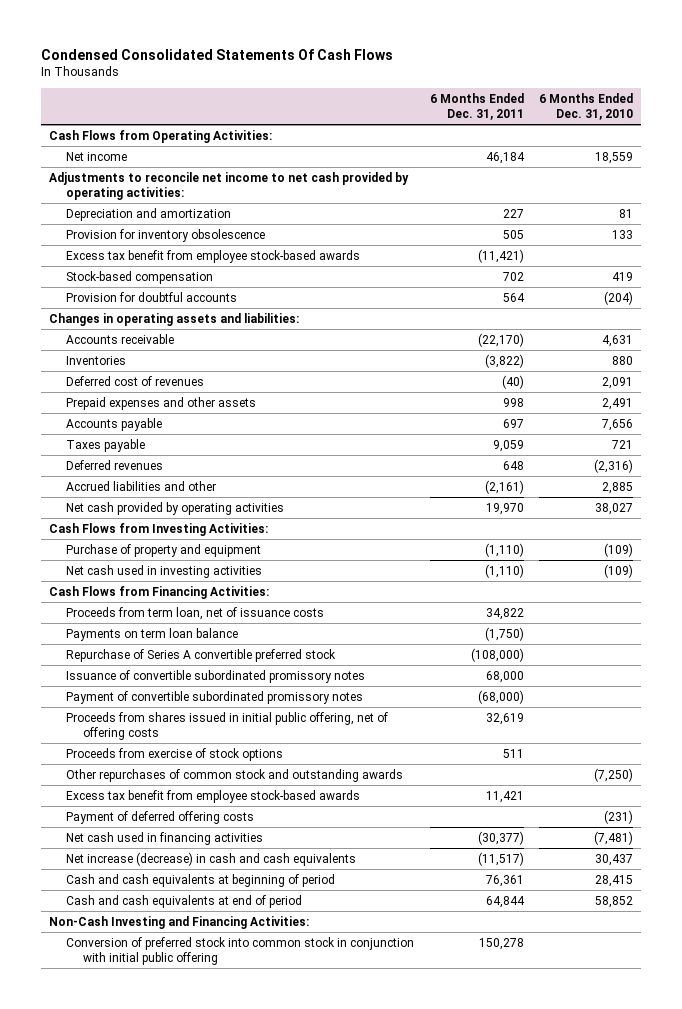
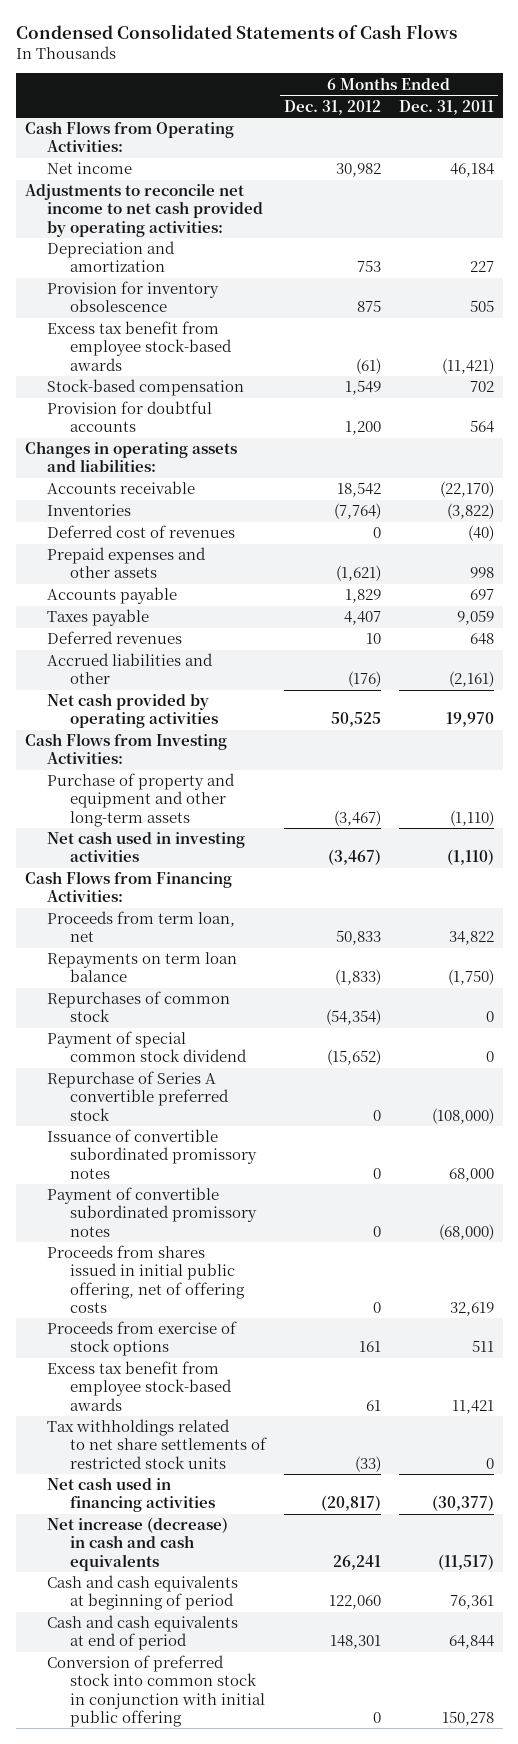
[41,49,394,61] Condensed Consolidated Statements Of Cash Flows -> [15,23,457,39] Condensed Consolidated Statements of Cash Flows
[539,92,634,121] 6 Months Ended Dec. 31, 2010 -> none
none -> [284,99,382,115] Dec. 31, 2012
[66,543,262,557] Purchase of property and equipment -> [47,773,236,827] Purchase of property and equipment and other long-term assets
[66,606,325,620] Proceeds from term loan, net of issuance costs -> [47,911,236,943] Proceeds from term loan, net
[66,627,239,641] Payments on term loan balance -> [47,952,238,983] Repayments on term loan balance
none -> [47,991,231,1023] Repurchases of common stock
none -> [47,1031,248,1063] Payment of special common stock dividend
[66,768,404,782] Other repurchases of common stock and outstanding awards -> none
[66,810,255,824] Payment of deferred offering costs -> none
none -> [47,1419,268,1469] Tax withholdings related to net share settlements of restricted stock units
[49,915,310,929] Non-Cash Investing and Financing Activities: -> none

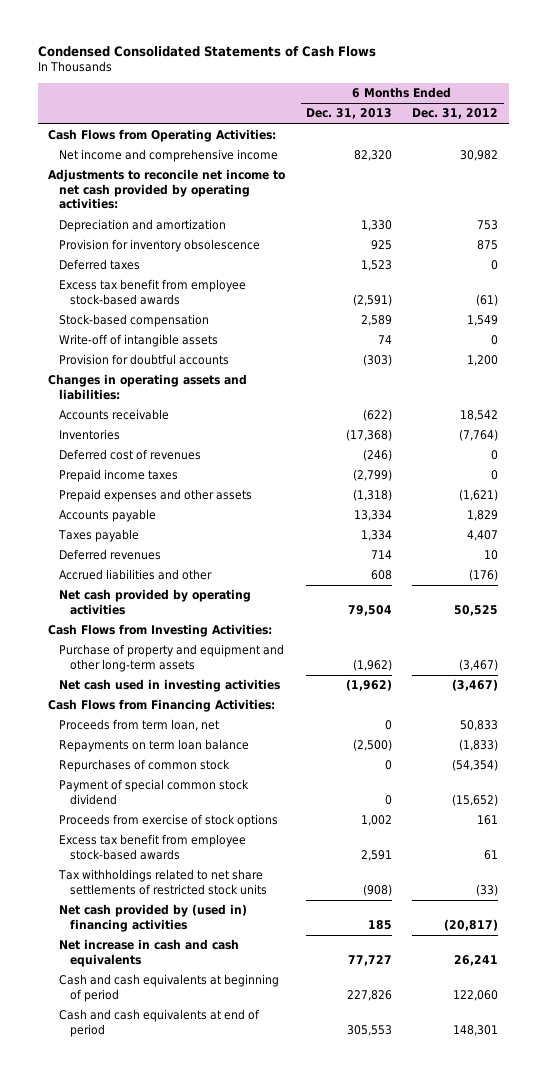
[398,99,494,115] Dec. 31, 2011 -> none
none -> [305,108,392,120] Dec. 31, 2013
[47,162,133,175] Net income -> [59,149,279,163] Net income and comprehensive income
none -> [59,259,141,271] Deferred taxes
none -> [59,334,219,348] Write-off of intangible assets
none -> [59,469,179,483] Prepaid income taxes
[47,1071,230,1121] Repurchase of Series A convertible preferred stock -> none
[47,1129,258,1179] Issuance of convertible subordinated promissory notes -> none
[47,1187,258,1237] Payment of convertible subordinated promissory notes -> none
[47,1245,246,1313] Proceeds from shares issued in initial public offering, net of offering costs -> none
[47,1477,216,1513] Net cash used in financing activities -> [59,904,248,932] Net cash provided by (used in) financing activities
[47,1517,229,1571] Net increase (decrease) in cash and cash equivalents -> [59,939,240,967] Net increase in cash and cash equivalents
[47,1655,266,1727] Conversion of preferred stock into common stock in conjunction with initial public offering -> none

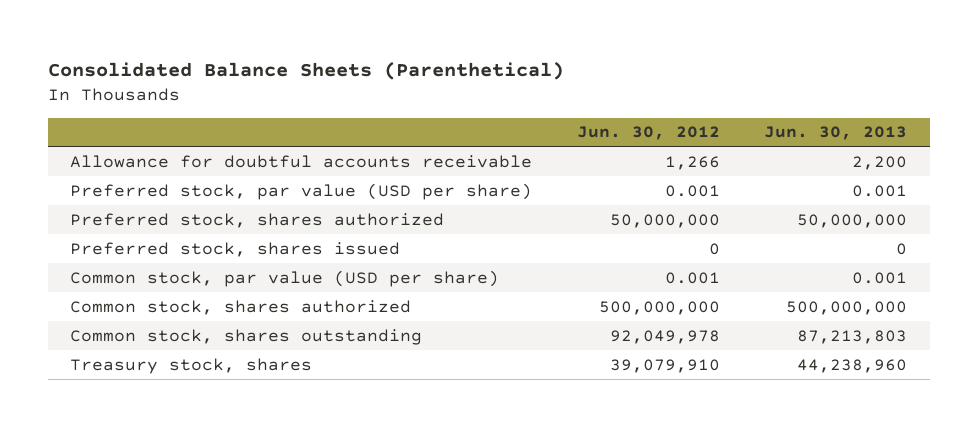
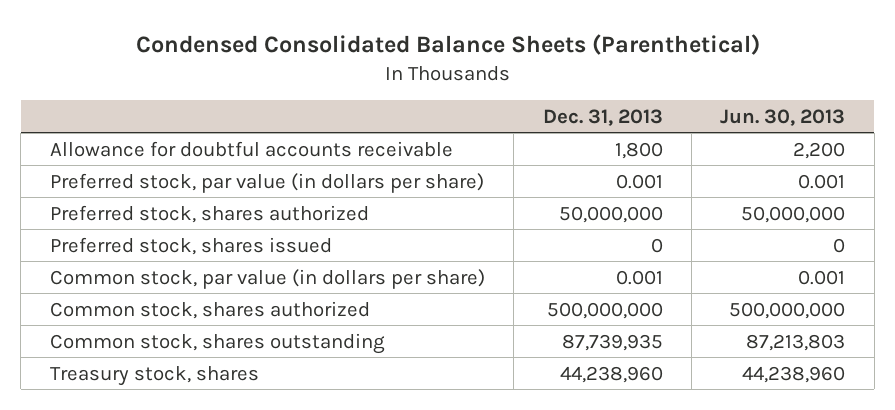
[47,61,564,80] Consolidated Balance Sheets (Parenthetical) -> [135,34,760,56] Condensed Consolidated Balance Sheets (Parenthetical)
[576,126,720,141] Jun. 30, 2012 -> none
none -> [542,108,663,126] Dec. 31, 2013
[70,182,533,200] Preferred stock, par value (USD per share) -> [49,172,484,193] Preferred stock, par value (in dollars per share)
[70,269,500,287] Common stock, par value (USD per share) -> [49,268,485,289] Common stock, par value (in dollars per share)

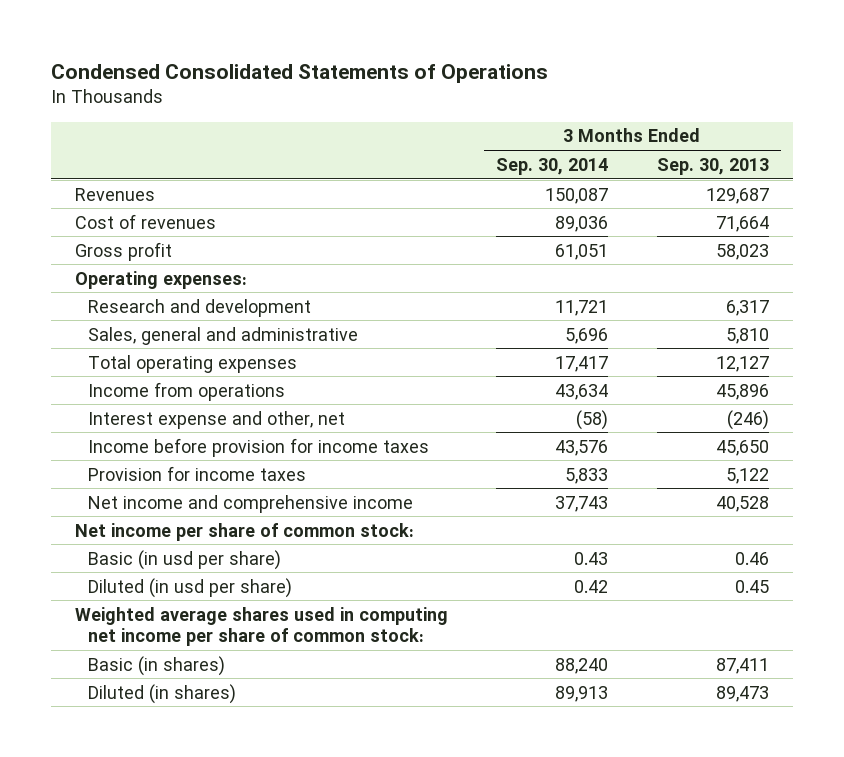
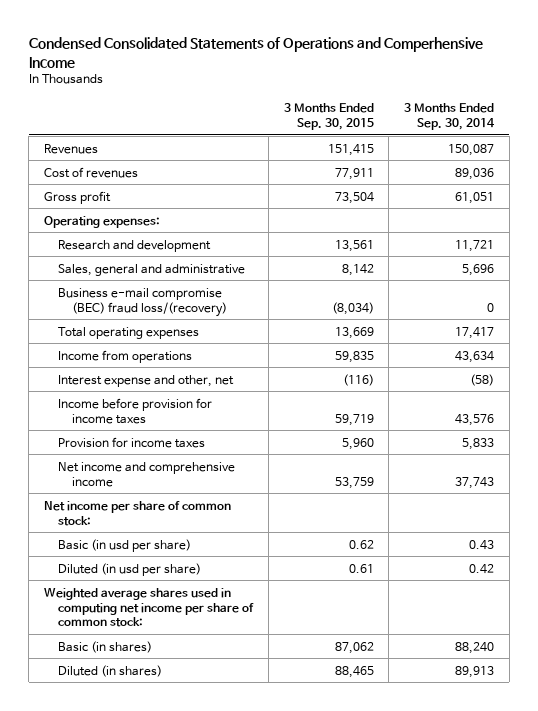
[50,63,548,83] Condensed Consolidated Statements of Operations -> [28,36,483,68] Condensed Consolidated Statements of Operations and Comperhensive Income
[656,157,769,175] Sep. 30, 2013 -> none
none -> [283,102,374,130] 3 Months Ended Sep. 30, 2015
none -> [58,287,228,317] Business e-mail compromise (BEC) fraud loss/(recovery)

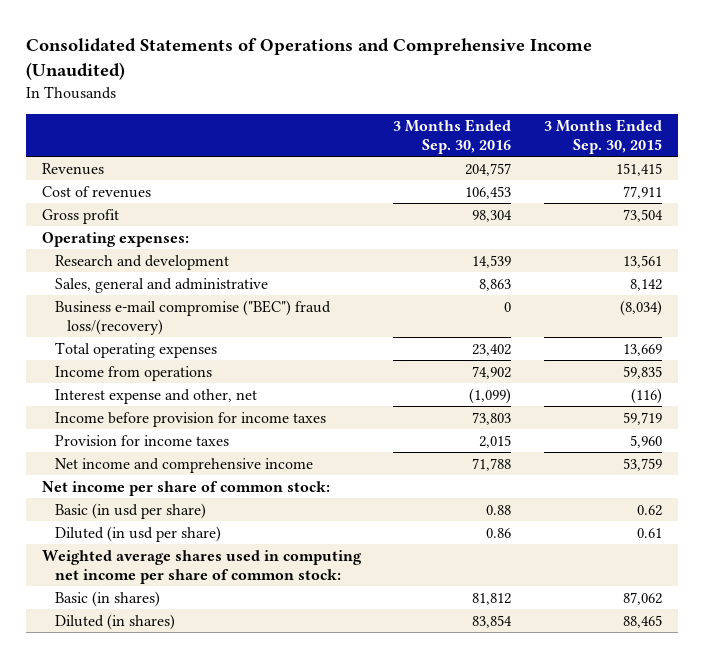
[28,36,483,68] Condensed Consolidated Statements of Operations and Comperhensive Income -> [25,37,592,80] Consolidated Statements of Operations and Comprehensive Income (Unaudited)
[404,102,496,130] 3 Months Ended Sep. 30, 2014 -> none
none -> [393,118,512,154] 3 Months Ended Sep. 30, 2016
[58,287,228,317] Business e-mail compromise (BEC) fraud loss/(recovery) -> [54,299,331,336] Business e-mail compromise ("BEC") fraud loss/(recovery)

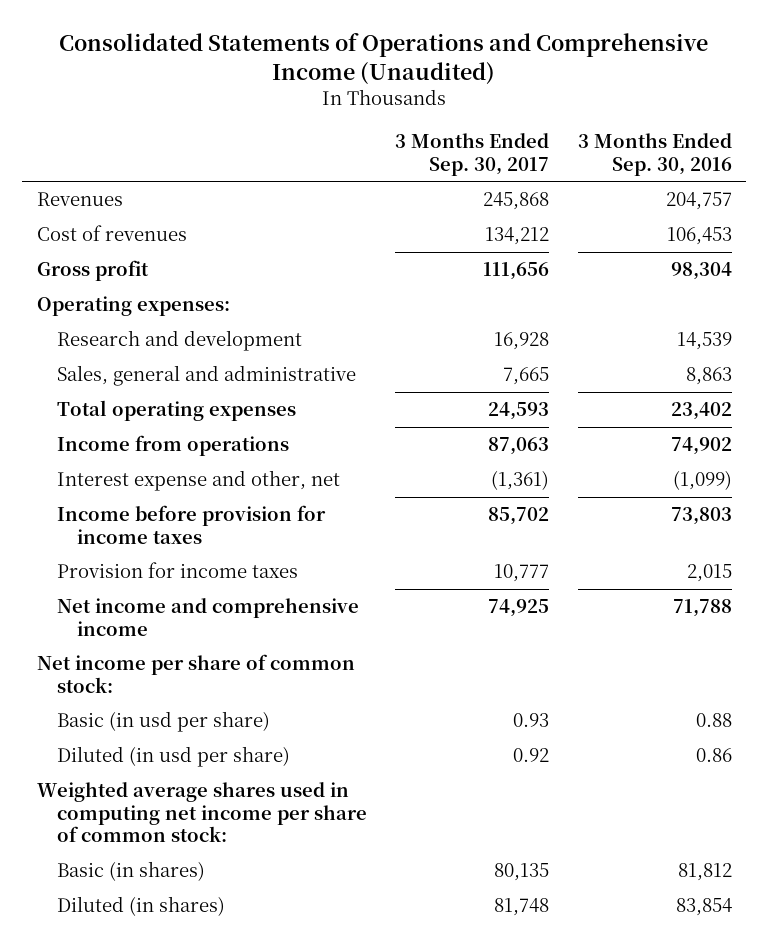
[543,118,662,154] 3 Months Ended Sep. 30, 2015 -> none
none -> [395,133,550,176] 3 Months Ended Sep. 30, 2017
[54,299,331,336] Business e-mail compromise ("BEC") fraud loss/(recovery) -> none

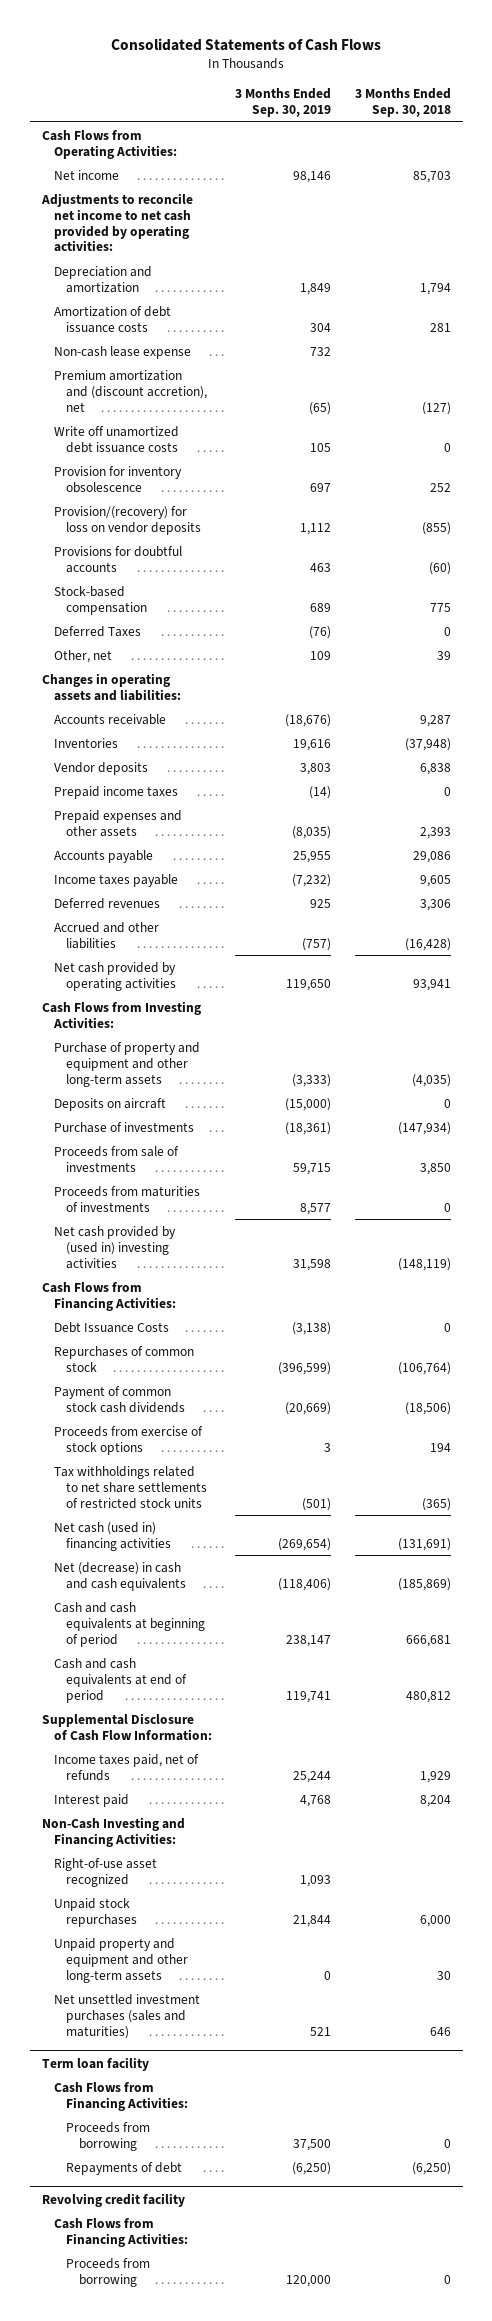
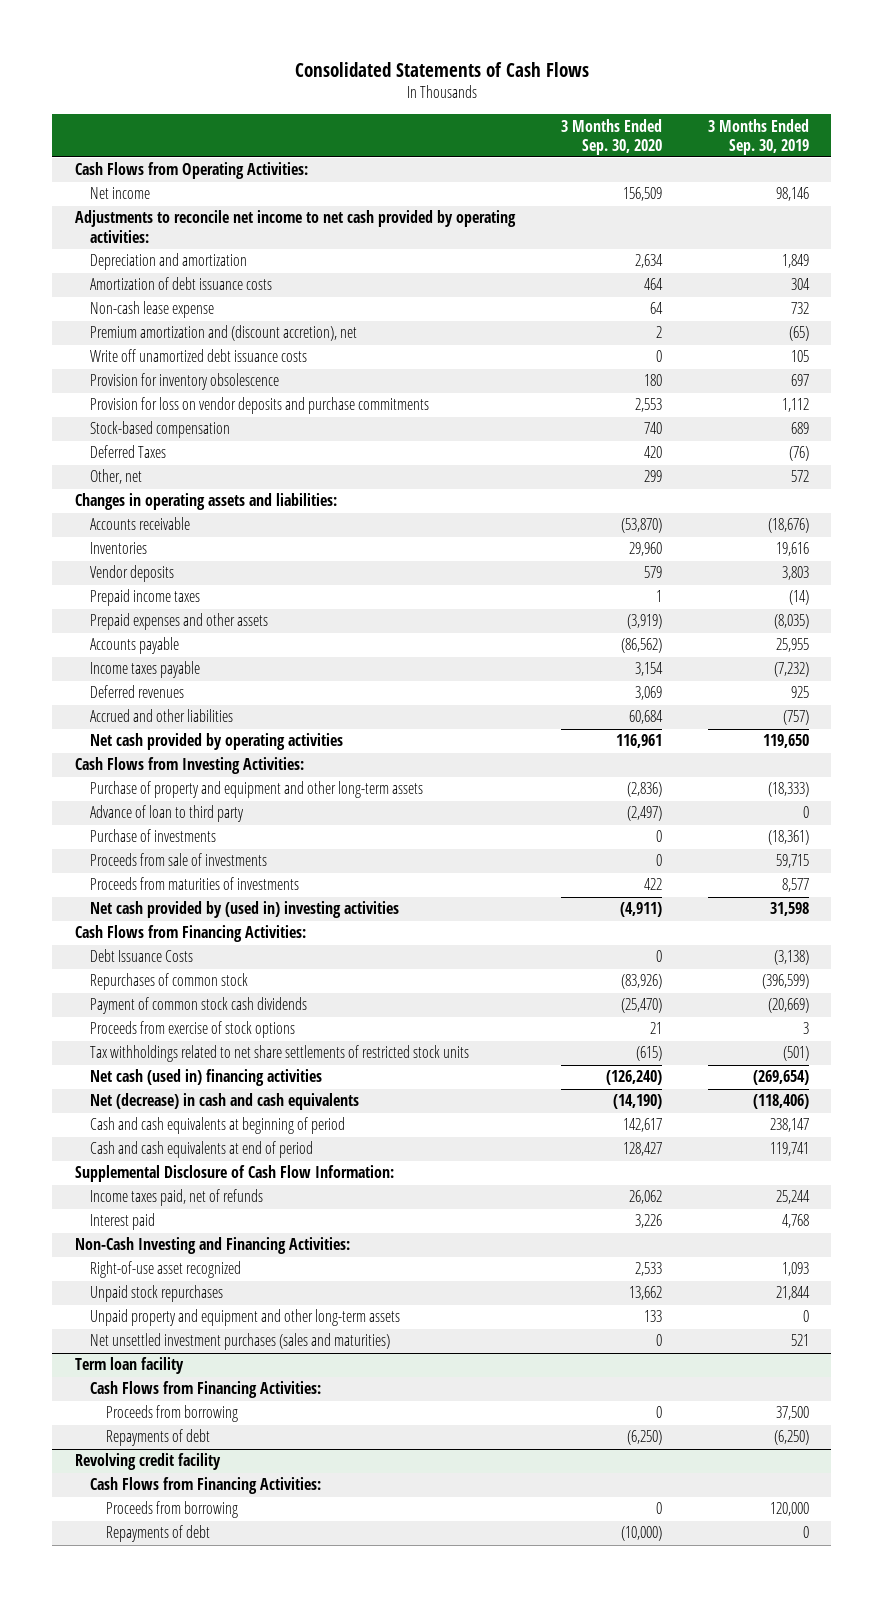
[354,88,451,118] 3 Months Ended Sep. 30, 2018 -> none
none -> [560,118,662,155] 3 Months Ended Sep. 30, 2020
[53,545,182,573] Provisions for doubtful accounts -> none
[53,505,202,535] Provision/(recovery) for loss on vendor deposits -> [90,397,430,415] Provision for loss on vendor deposits and purchase commitments
[310,650,332,660] 109 -> [790,470,809,483] 572
[53,1097,166,1111] Deposits on aircraft -> none
[292,1073,332,1087] (3,333) -> [767,782,809,798] (18,333)
none -> [90,805,245,823] Advance of loan to third party
none -> [105,1525,210,1543] Repayments of debt

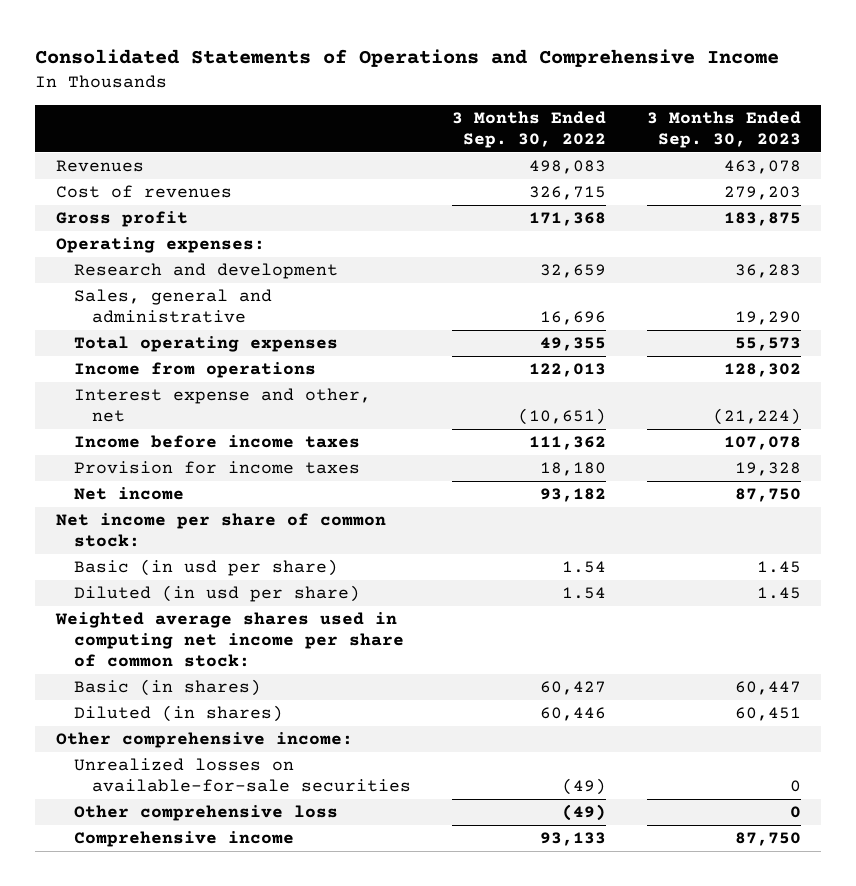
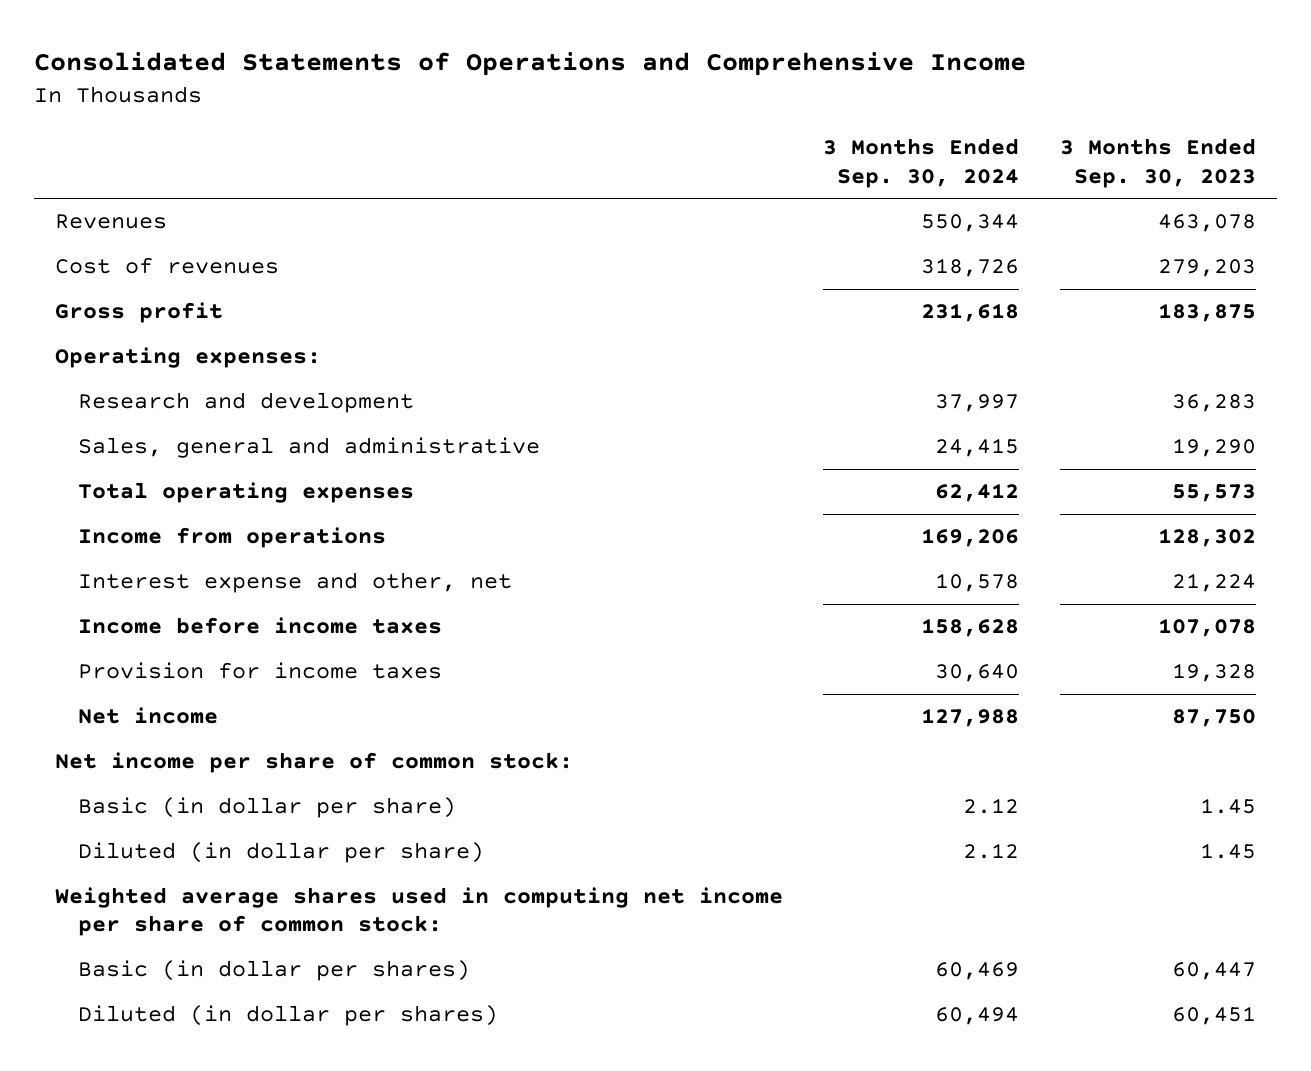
[452,111,607,148] 3 Months Ended Sep. 30, 2022 -> none
none -> [823,138,1020,188] 3 Months Ended Sep. 30, 2024
[712,408,801,426] (21,224) -> [1172,573,1257,593] 21,224
[74,559,339,577] Basic (in usd per share) -> [77,797,456,819] Basic (in dollar per share)
[74,585,361,603] Diluted (in usd per share) -> [77,842,484,864] Diluted (in dollar per share)
[55,732,353,749] Other comprehensive income: -> none
[74,758,412,793] Unrealized losses on available-for-sale securities -> none
[74,805,339,822] Other comprehensive loss -> none
[74,831,295,848] Comprehensive income -> none
[74,679,262,697] Basic (in shares) -> [77,960,470,982] Basic (in dollar per shares)
[74,705,284,723] Diluted (in shares) -> [77,1005,498,1027] Diluted (in dollar per shares)

